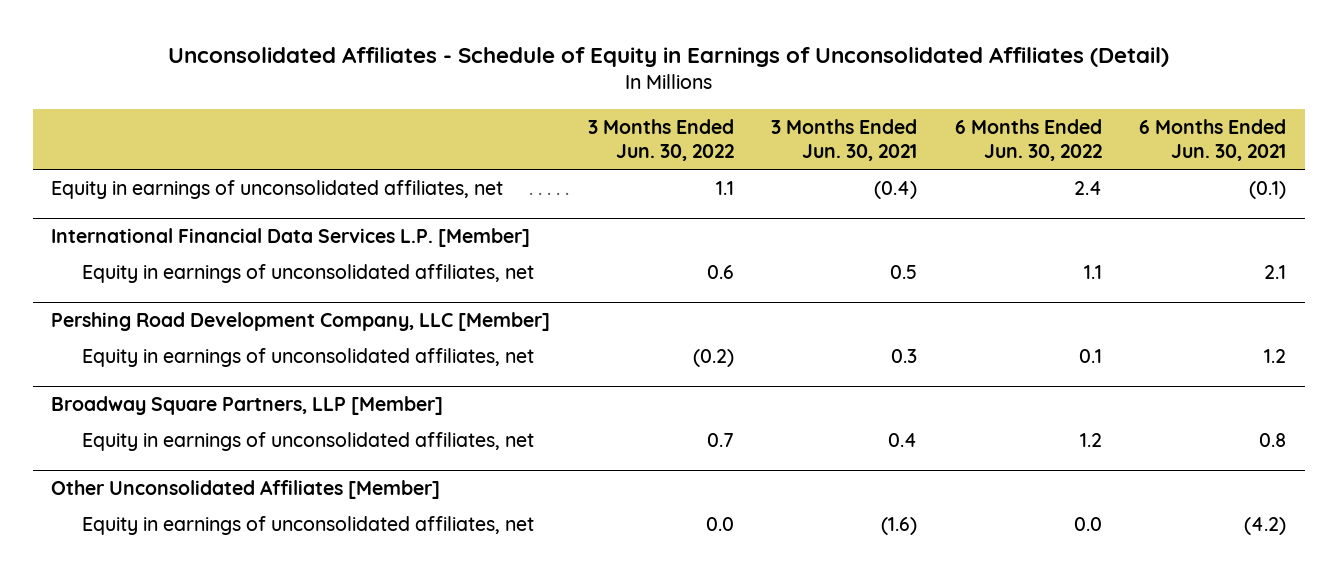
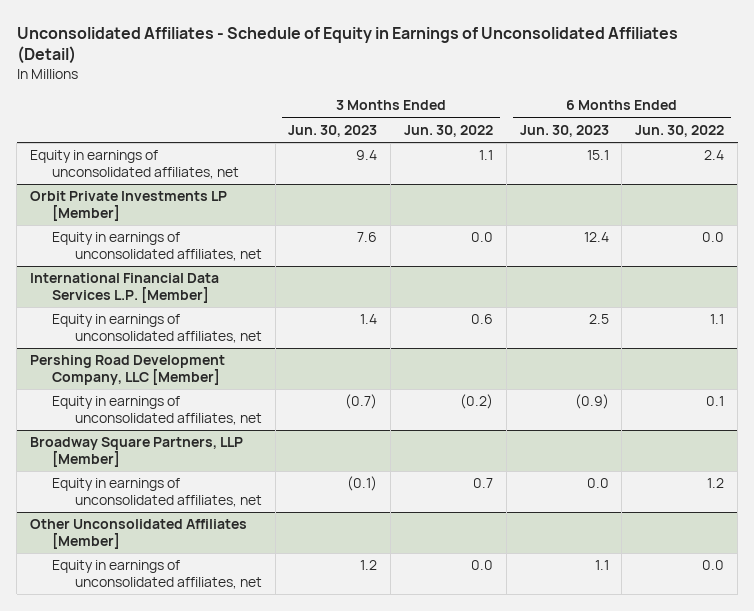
[771,118,918,162] 3 Months Ended Jun. 30, 2021 -> none
[1139,118,1287,162] 6 Months Ended Jun. 30, 2021 -> none
none -> [288,124,378,137] Jun. 30, 2023
none -> [519,124,609,137] Jun. 30, 2023
none -> [30,191,228,221] Orbit Private Investments LP [Member]
none -> [52,232,262,261] Equity in earnings of unconsolidated affiliates, net

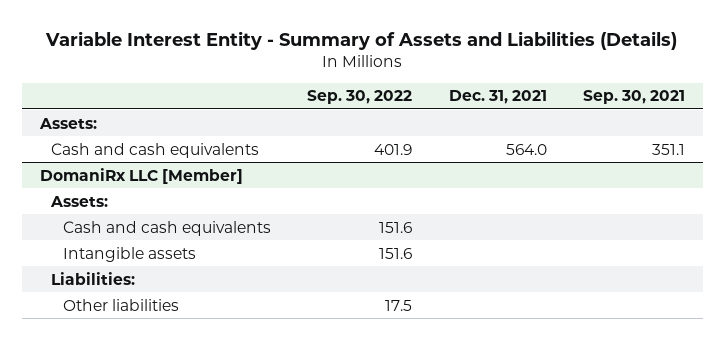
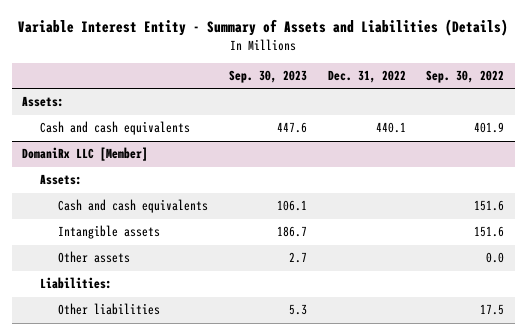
[448,90,547,105] Dec. 31, 2021 -> none
[582,90,685,105] Sep. 30, 2021 -> none
none -> [228,70,307,84] Sep. 30, 2023
none -> [327,70,406,84] Dec. 31, 2022
none -> [58,251,131,264] Other assets

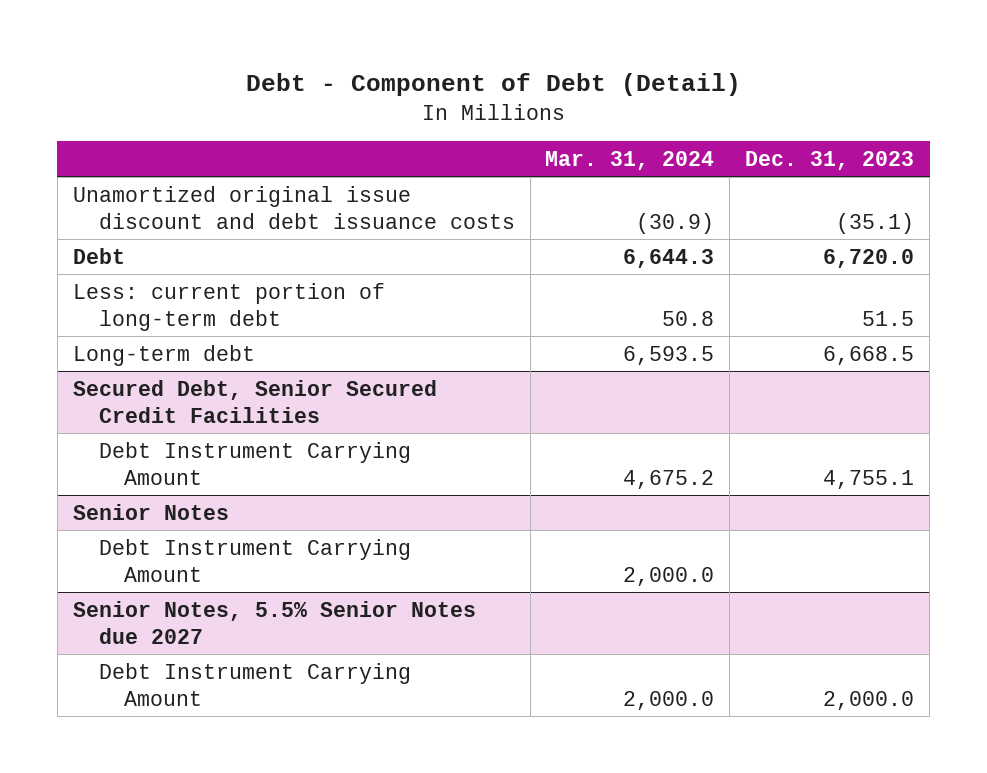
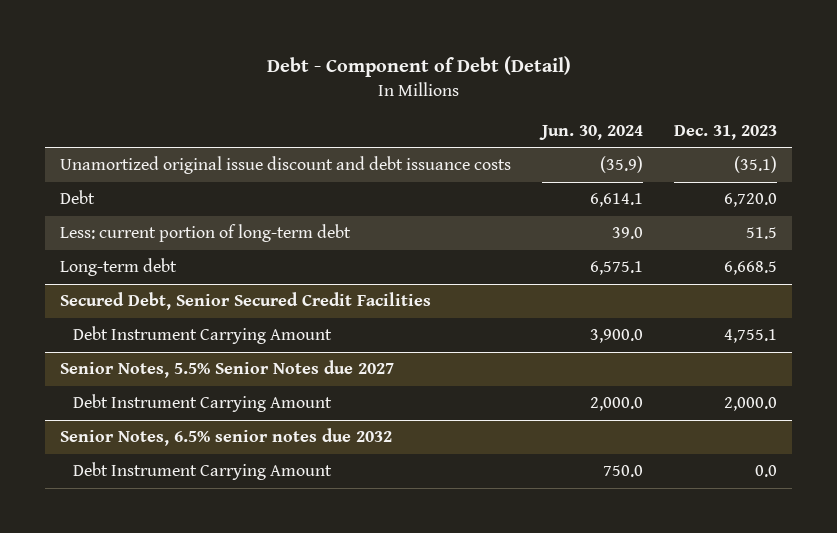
[545,150,715,170] Mar. 31, 2024 -> none
none -> [539,124,644,140] Jun. 30, 2024
[72,503,229,520] Senior Notes -> none
[98,538,411,582] Debt Instrument Carrying Amount -> none
none -> [60,428,393,447] Senior Notes, 6.5% senior notes due 2032
none -> [72,462,332,481] Debt Instrument Carrying Amount

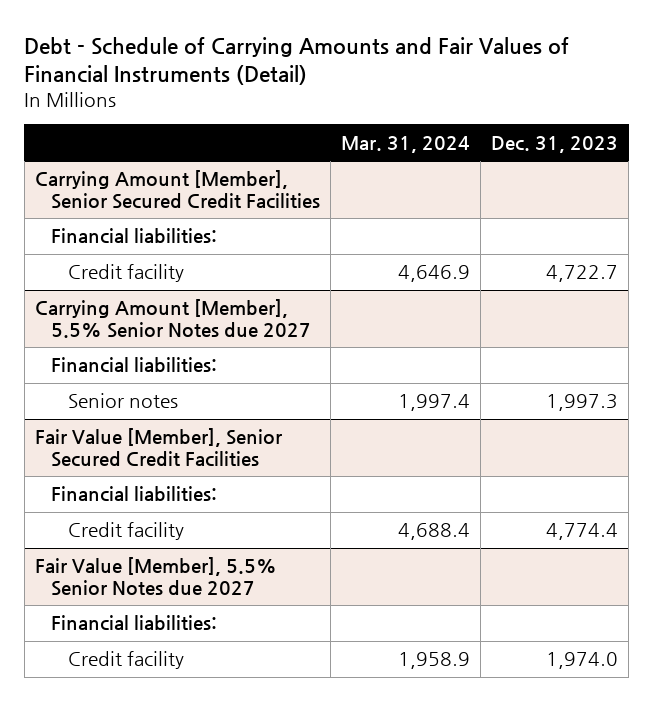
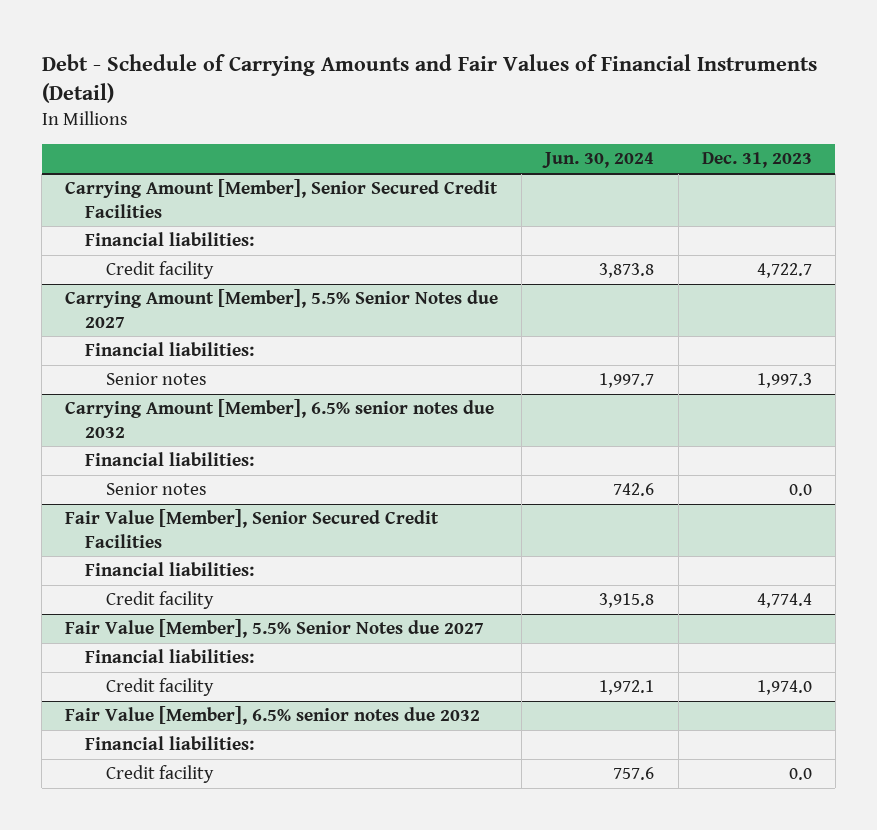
[341,135,471,153] Mar. 31, 2024 -> none
none -> [542,152,655,169] Jun. 30, 2024
none -> [65,399,495,438] Carrying Amount [Member], 6.5% senior notes due 2032
none -> [85,452,255,467] Financial liabilities:
none -> [105,483,207,496] Senior notes
none -> [65,706,481,726] Fair Value [Member], 6.5% senior notes due 2032
none -> [85,736,255,751] Financial liabilities:
none -> [105,765,214,784] Credit facility

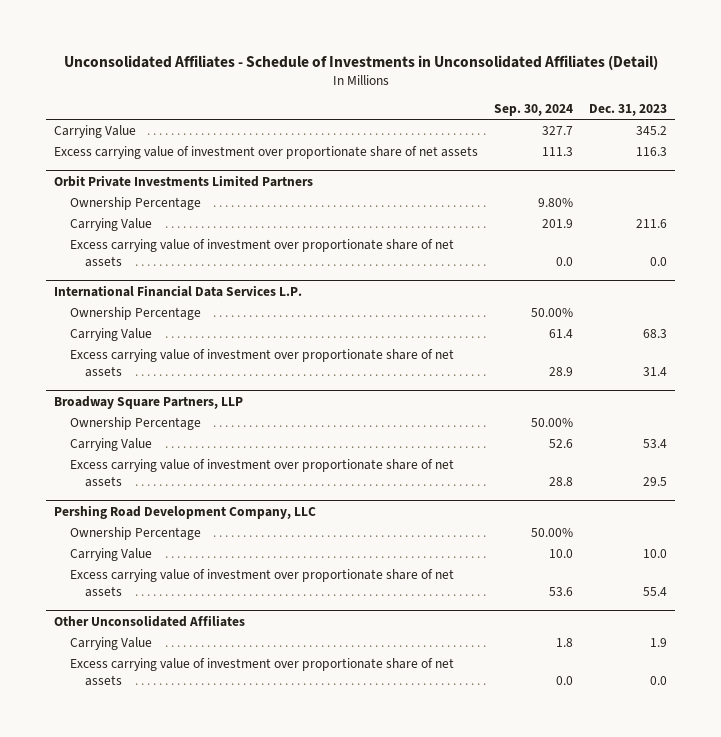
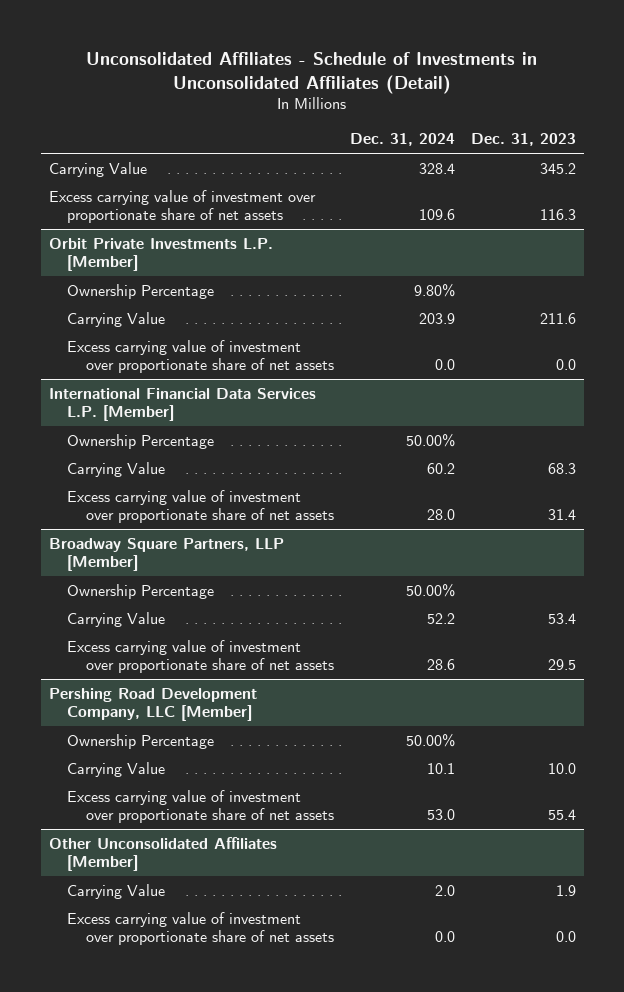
[494,104,574,117] Sep. 30, 2024 -> none
none -> [349,133,455,147] Dec. 31, 2024
[53,174,313,187] Orbit Private Investments Limited Partners -> [48,237,273,272] Orbit Private Investments L.P. [Member]
[53,284,302,297] International Financial Data Services L.P. -> [48,387,316,422] International Financial Data Services L.P. [Member]
[53,395,243,409] Broadway Square Partners, LLP -> [48,537,284,572] Broadway Square Partners, LLP [Member]
[53,504,316,519] Pershing Road Development Company, LLC -> [48,687,257,722] Pershing Road Development Company, LLC [Member]
[53,614,245,627] Other Unconsolidated Affiliates -> [48,836,277,872] Other Unconsolidated Affiliates [Member]

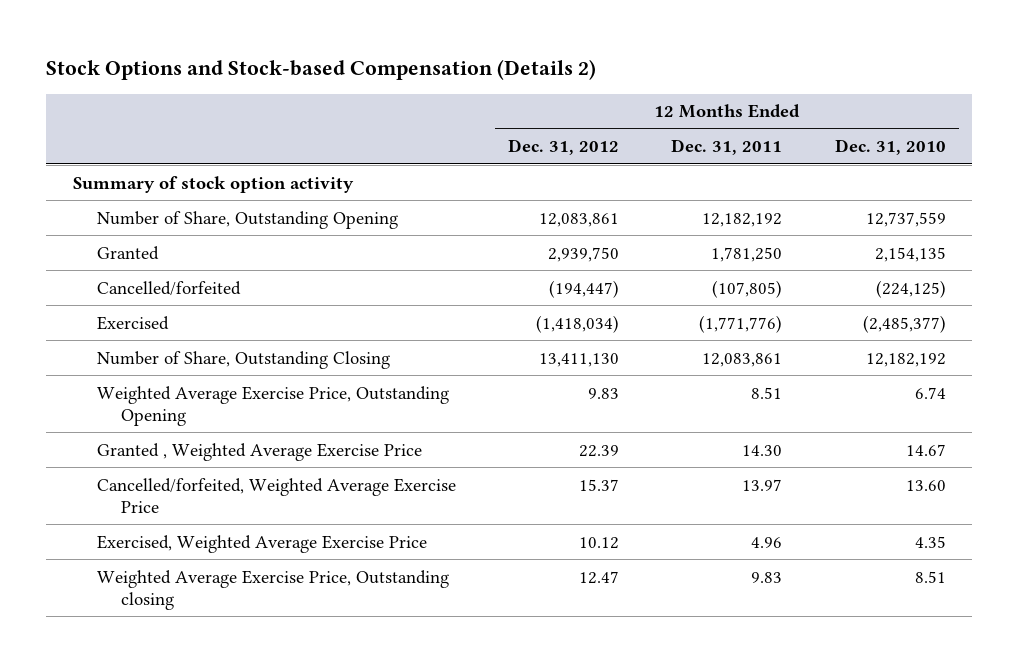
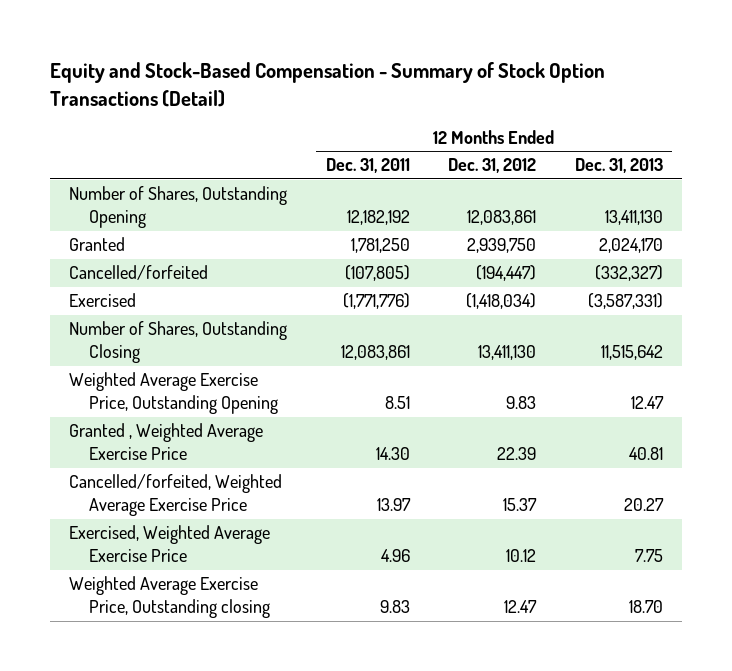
[46,59,597,81] Stock Options and Stock-based Compensation (Details 2) -> [50,61,606,107] Equity and Stock-Based Compensation - Summary of Stock Option Transactions (Detail)
[834,139,946,156] Dec. 31, 2010 -> none
none -> [574,158,663,174] Dec. 31, 2013
[72,175,354,193] Summary of stock option activity -> none
[96,210,398,229] Number of Share, Outstanding Opening -> [69,186,288,229] Number of Shares, Outstanding Opening
[96,350,390,369] Number of Share, Outstanding Closing -> [69,321,288,364] Number of Shares, Outstanding Closing

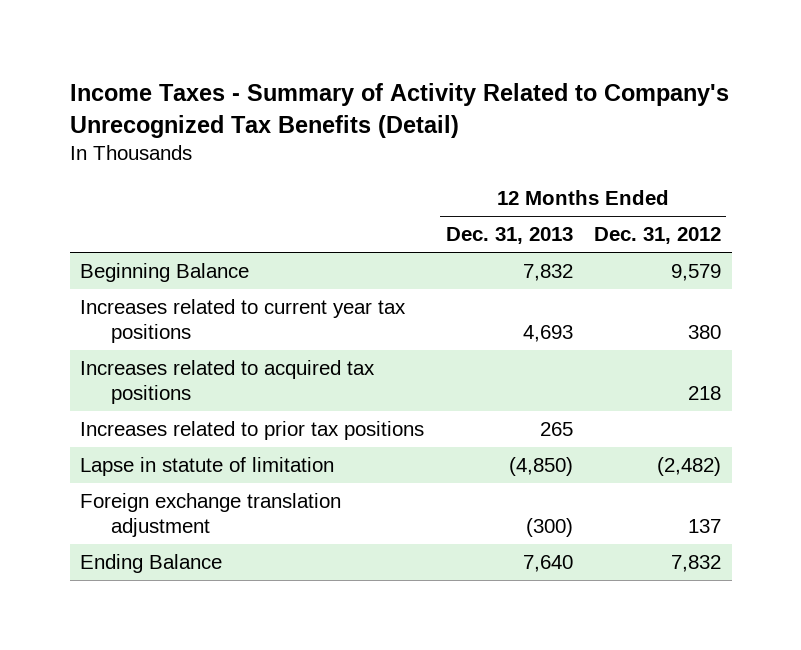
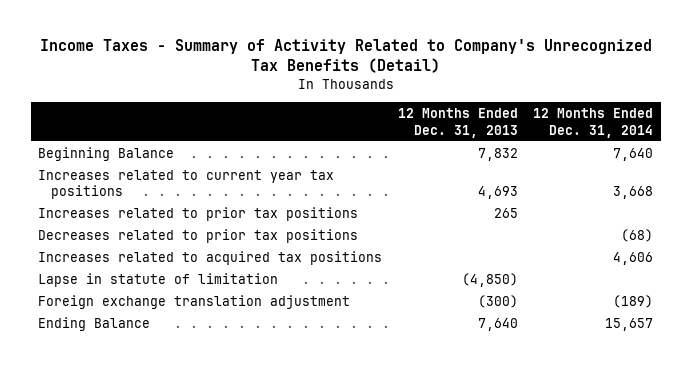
[594,227,722,245] Dec. 31, 2012 -> none
none -> [533,108,654,138] 12 Months Ended Dec. 31, 2014
none -> [38,228,359,243] Decreases related to prior tax positions
[80,360,376,405] Increases related to acquired tax positions -> [38,250,383,265] Increases related to acquired tax positions

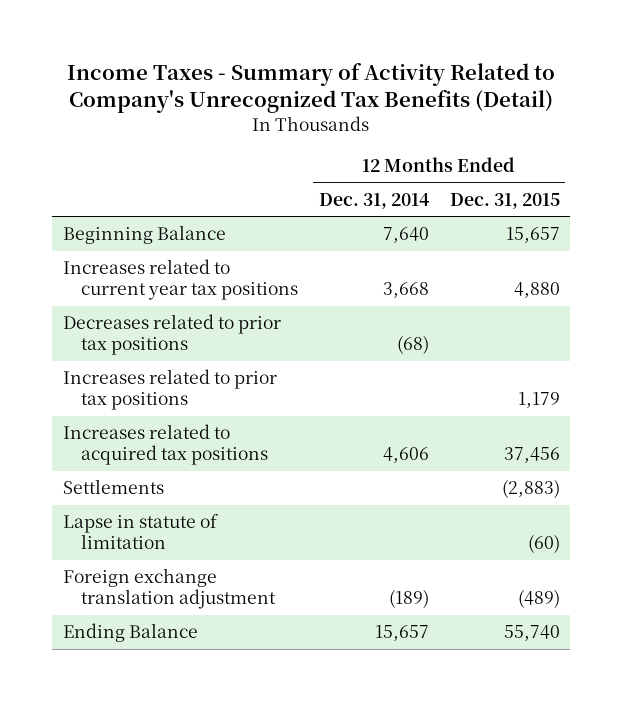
[397,108,518,138] 12 Months Ended Dec. 31, 2013 -> none
none -> [449,192,560,209] Dec. 31, 2015
[38,206,359,221] Increases related to prior tax positions -> [62,369,277,411] Increases related to prior tax positions
none -> [62,479,164,495] Settlements

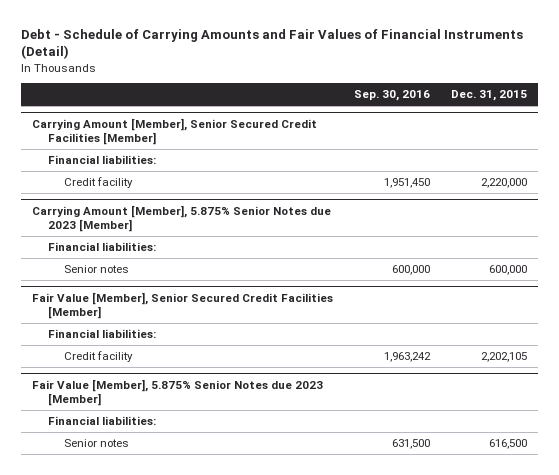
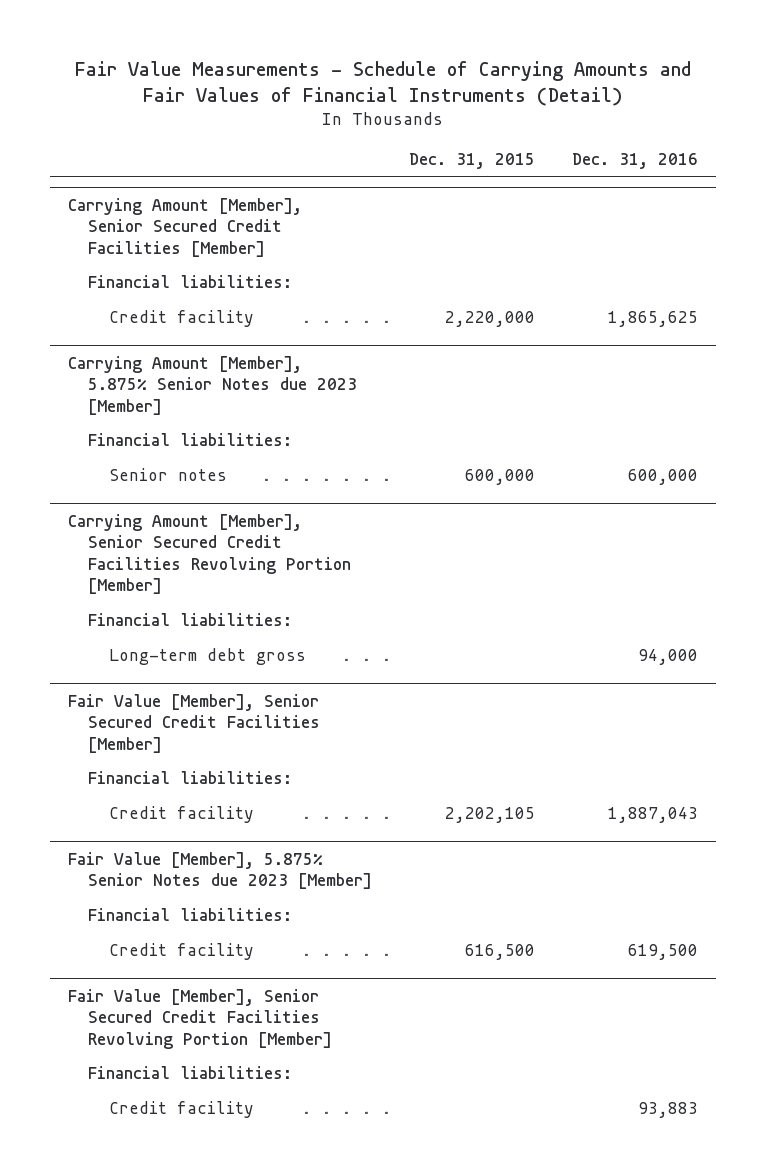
[20,28,523,60] Debt - Schedule of Carrying Amounts and Fair Values of Financial Instruments (Detail) -> [74,61,691,107] Fair Value Measurements - Schedule of Carrying Amounts and Fair Values of Financial Instruments (Detail)
[353,90,430,102] Sep. 30, 2016 -> none
none -> [571,152,698,169] Dec. 31, 2016
none -> [68,513,352,595] Carrying Amount [Member], Senior Secured Credit Facilities Revolving Portion [Member]
none -> [88,613,293,627] Financial liabilities:
none -> [108,648,306,666] Long-term debt gross
[63,439,129,448] Senior notes -> [108,943,254,961] Credit facility
none -> [68,988,333,1049] Fair Value [Member], Senior Secured Credit Facilities Revolving Portion [Member]
none -> [88,1066,293,1080] Financial liabilities:
none -> [108,1101,254,1119] Credit facility

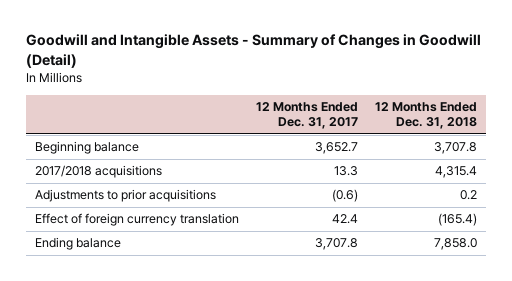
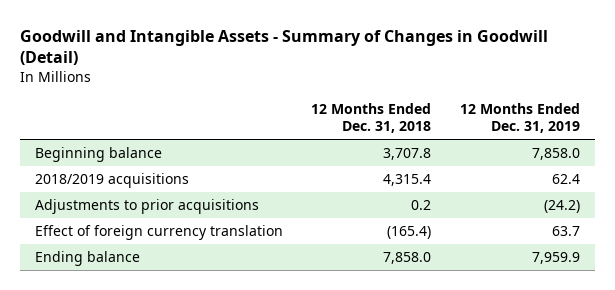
[255,102,358,130] 12 Months Ended Dec. 31, 2017 -> none
none -> [460,102,581,134] 12 Months Ended Dec. 31, 2019
[34,165,162,179] 2017/2018 acquisitions -> [34,173,189,189] 2018/2019 acquisitions

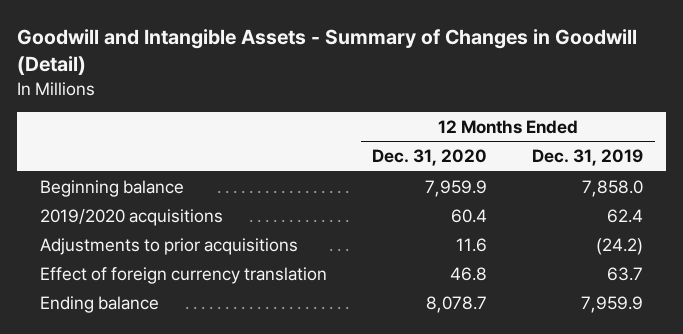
[311,102,432,134] 12 Months Ended Dec. 31, 2018 -> none
none -> [371,149,487,167] Dec. 31, 2020
[34,173,189,189] 2018/2019 acquisitions -> [39,208,223,226] 2019/2020 acquisitions

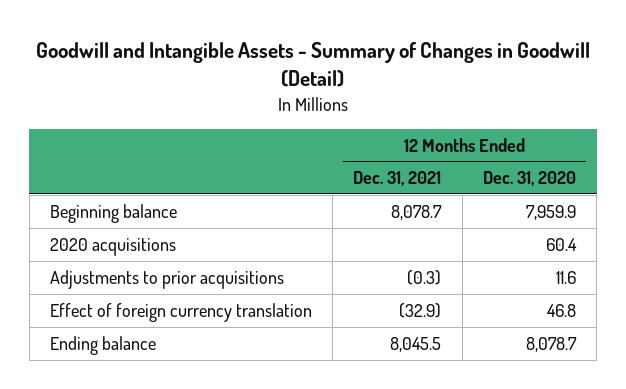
[532,149,644,167] Dec. 31, 2019 -> none
none -> [353,171,442,187] Dec. 31, 2021
[39,208,223,226] 2019/2020 acquisitions -> [50,237,177,256] 2020 acquisitions

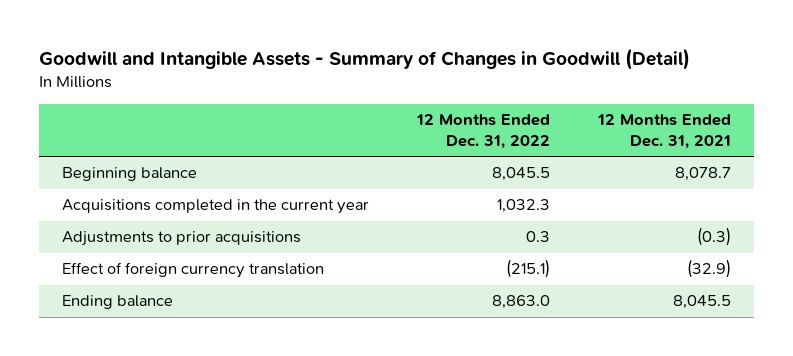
[482,171,576,187] Dec. 31, 2020 -> none
none -> [416,114,551,150] 12 Months Ended Dec. 31, 2022
[50,237,177,256] 2020 acquisitions -> [62,199,370,215] Acquisitions completed in the current year

